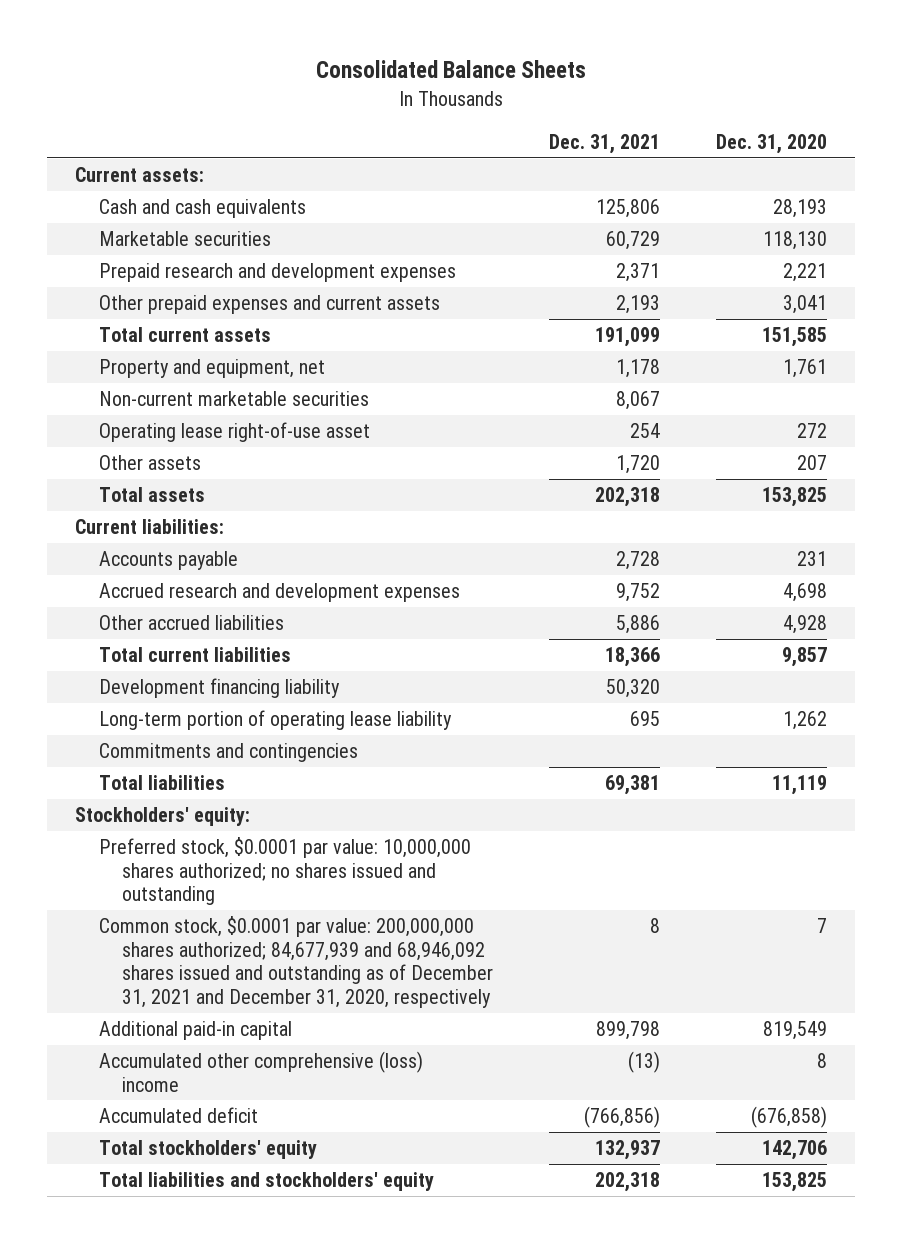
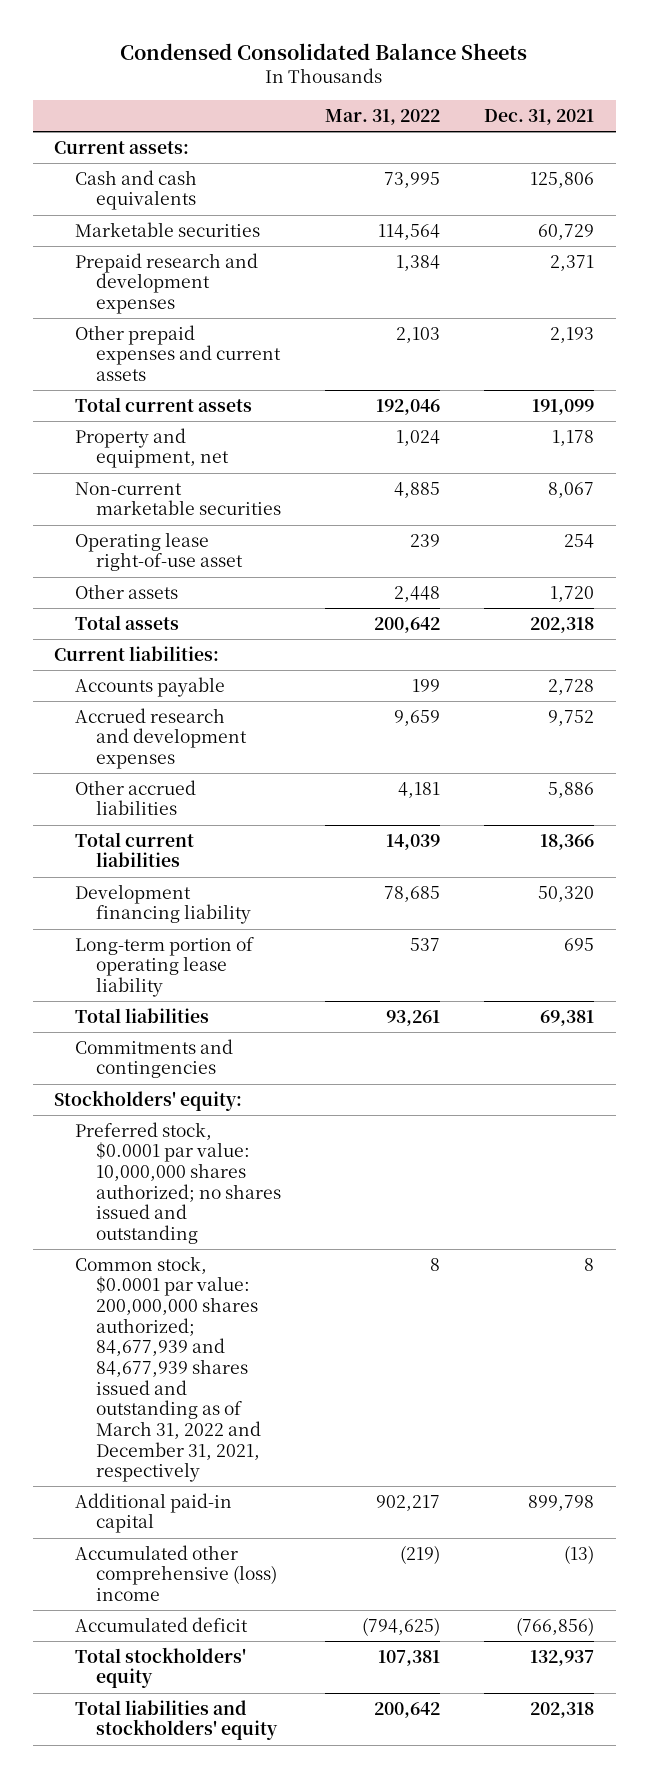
[316,60,587,79] Consolidated Balance Sheets -> [120,42,528,60] Condensed Consolidated Balance Sheets
[716,133,828,154] Dec. 31, 2020 -> none
none -> [324,109,440,126] Mar. 31, 2022
[98,743,358,763] Commitments and contingencies -> [75,1038,234,1079] Commitments and contingencies
[98,916,494,1008] Common stock, $0.0001 par value: 200,000,000 shares authorized; 84,677,939 and 68,946,092 shares issued and outstanding as of December 31, 2021 and December 31, 2020, respectively -> [75,1255,262,1483] Common stock, $0.0001 par value: 200,000,000 shares authorized; 84,677,939 and 84,677,939 shares issued and outstanding as of March 31, 2022 and December 31, 2021, respectively

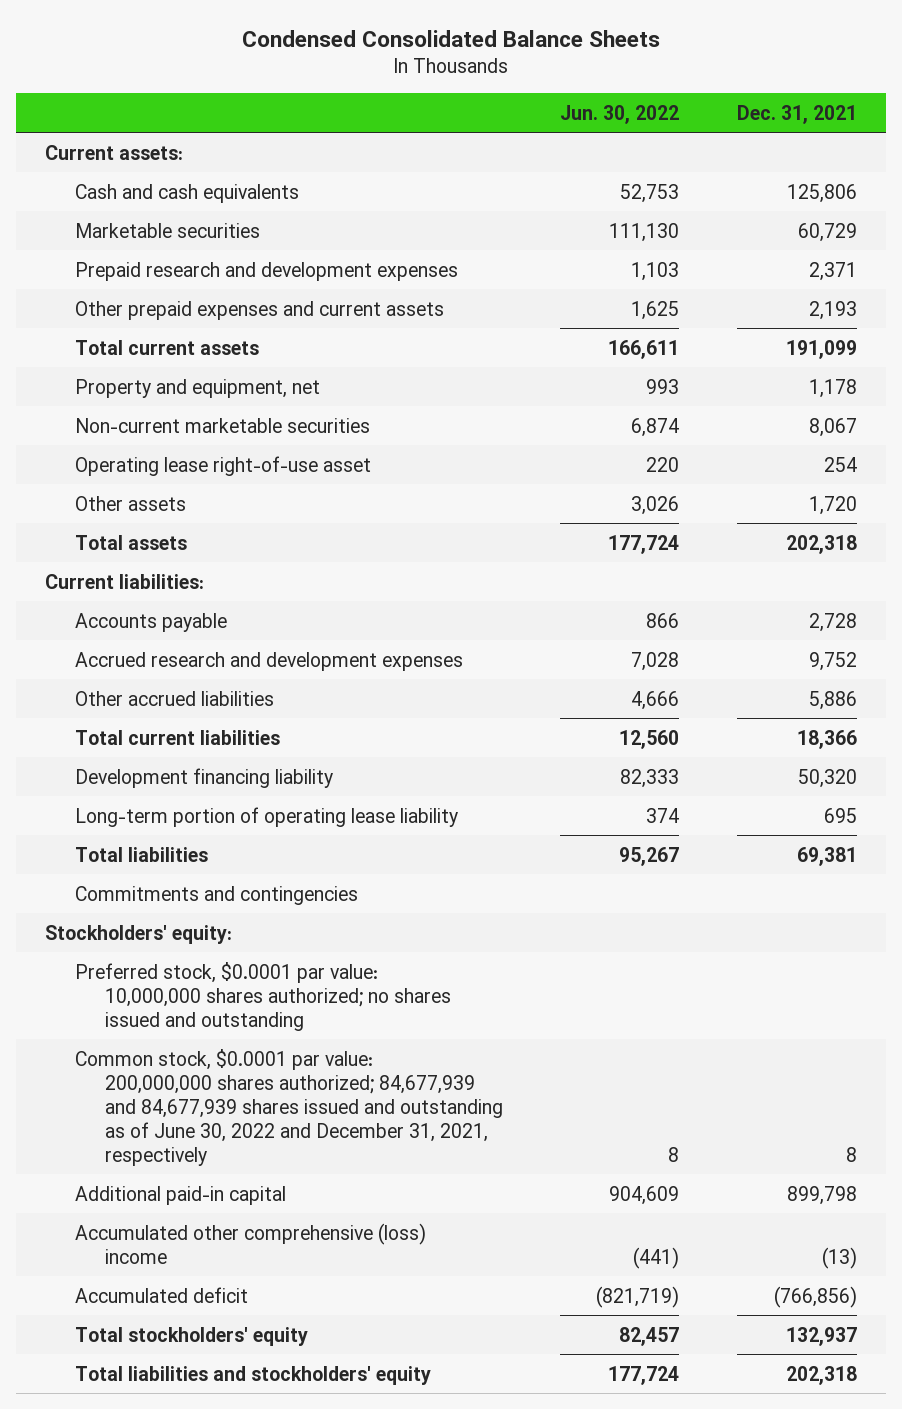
[324,109,440,126] Mar. 31, 2022 -> none
none -> [560,104,680,124] Jun. 30, 2022
[75,1255,262,1483] Common stock, $0.0001 par value: 200,000,000 shares authorized; 84,677,939 and 84,677,939 shares issued and outstanding as of March 31, 2022 and December 31, 2021, respectively -> [74,1048,503,1166] Common stock, $0.0001 par value: 200,000,000 shares authorized; 84,677,939 and 84,677,939 shares issued and outstanding as of June 30, 2022 and December 31, 2021, respectively

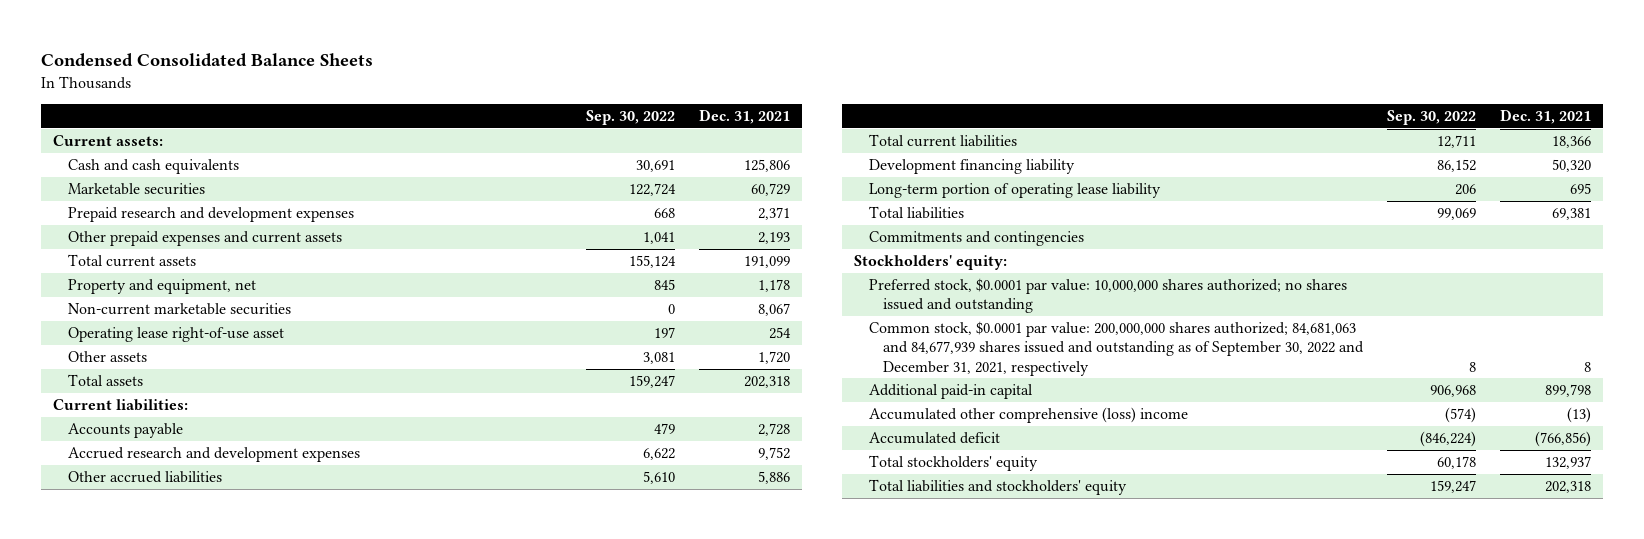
[560,104,680,124] Jun. 30, 2022 -> none
none -> [586,109,676,125] Sep. 30, 2022
[74,1048,503,1166] Common stock, $0.0001 par value: 200,000,000 shares authorized; 84,677,939 and 84,677,939 shares issued and outstanding as of June 30, 2022 and December 31, 2021, respectively -> [868,320,1365,376] Common stock, $0.0001 par value: 200,000,000 shares authorized; 84,681,063 and 84,677,939 shares issued and outstanding as of September 30, 2022 and December 31, 2021, respectively

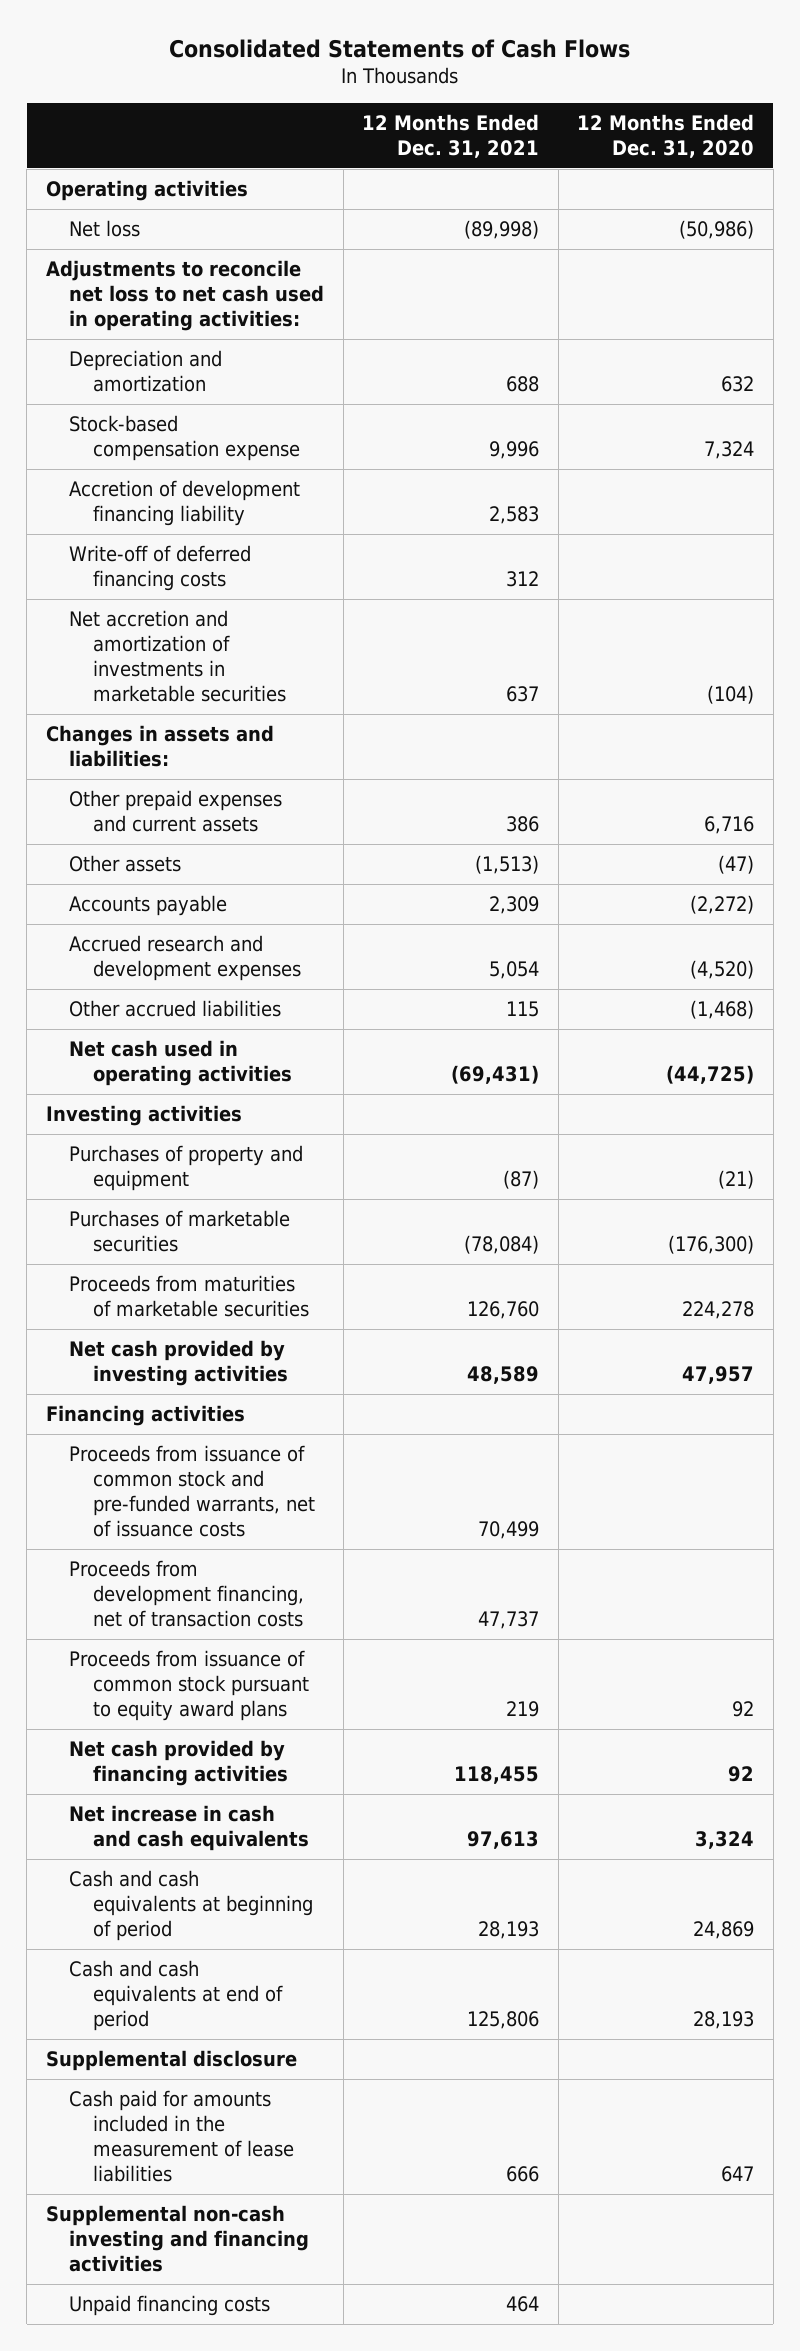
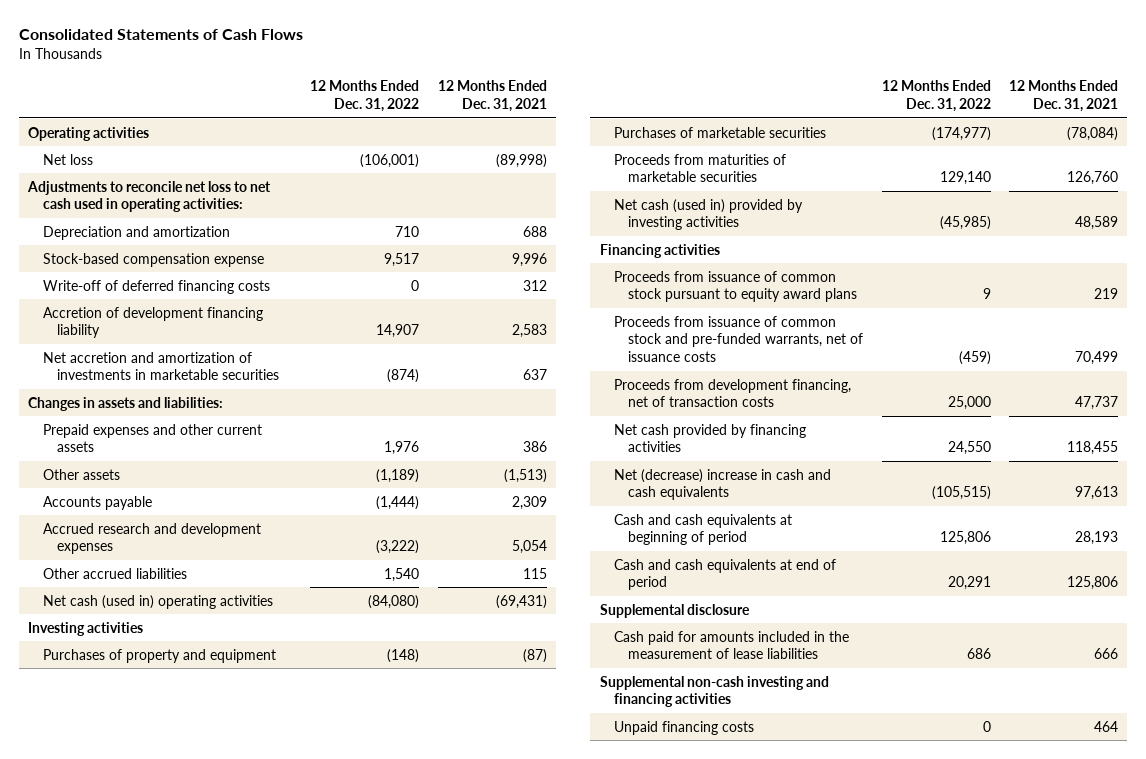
[577,113,755,158] 12 Months Ended Dec. 31, 2020 -> none
none -> [310,80,420,113] 12 Months Ended Dec. 31, 2022
[69,480,301,527] Accretion of development financing liability -> [42,306,263,339] Accretion of development financing liability
[69,790,283,833] Other prepaid expenses and current assets -> [42,423,262,453] Prepaid expenses and other current assets
[69,1040,293,1087] Net cash used in operating activities -> [42,594,273,609] Net cash (used in) operating activities
[69,1340,289,1387] Net cash provided by investing activities -> [613,198,803,231] Net cash (used in) provided by investing activities
[69,1650,310,1721] Proceeds from issuance of common stock pursuant to equity award plans -> [613,270,858,303] Proceeds from issuance of common stock pursuant to equity award plans
[69,1805,310,1852] Net increase in cash and cash equivalents -> [613,468,831,501] Net (decrease) increase in cash and cash equivalents

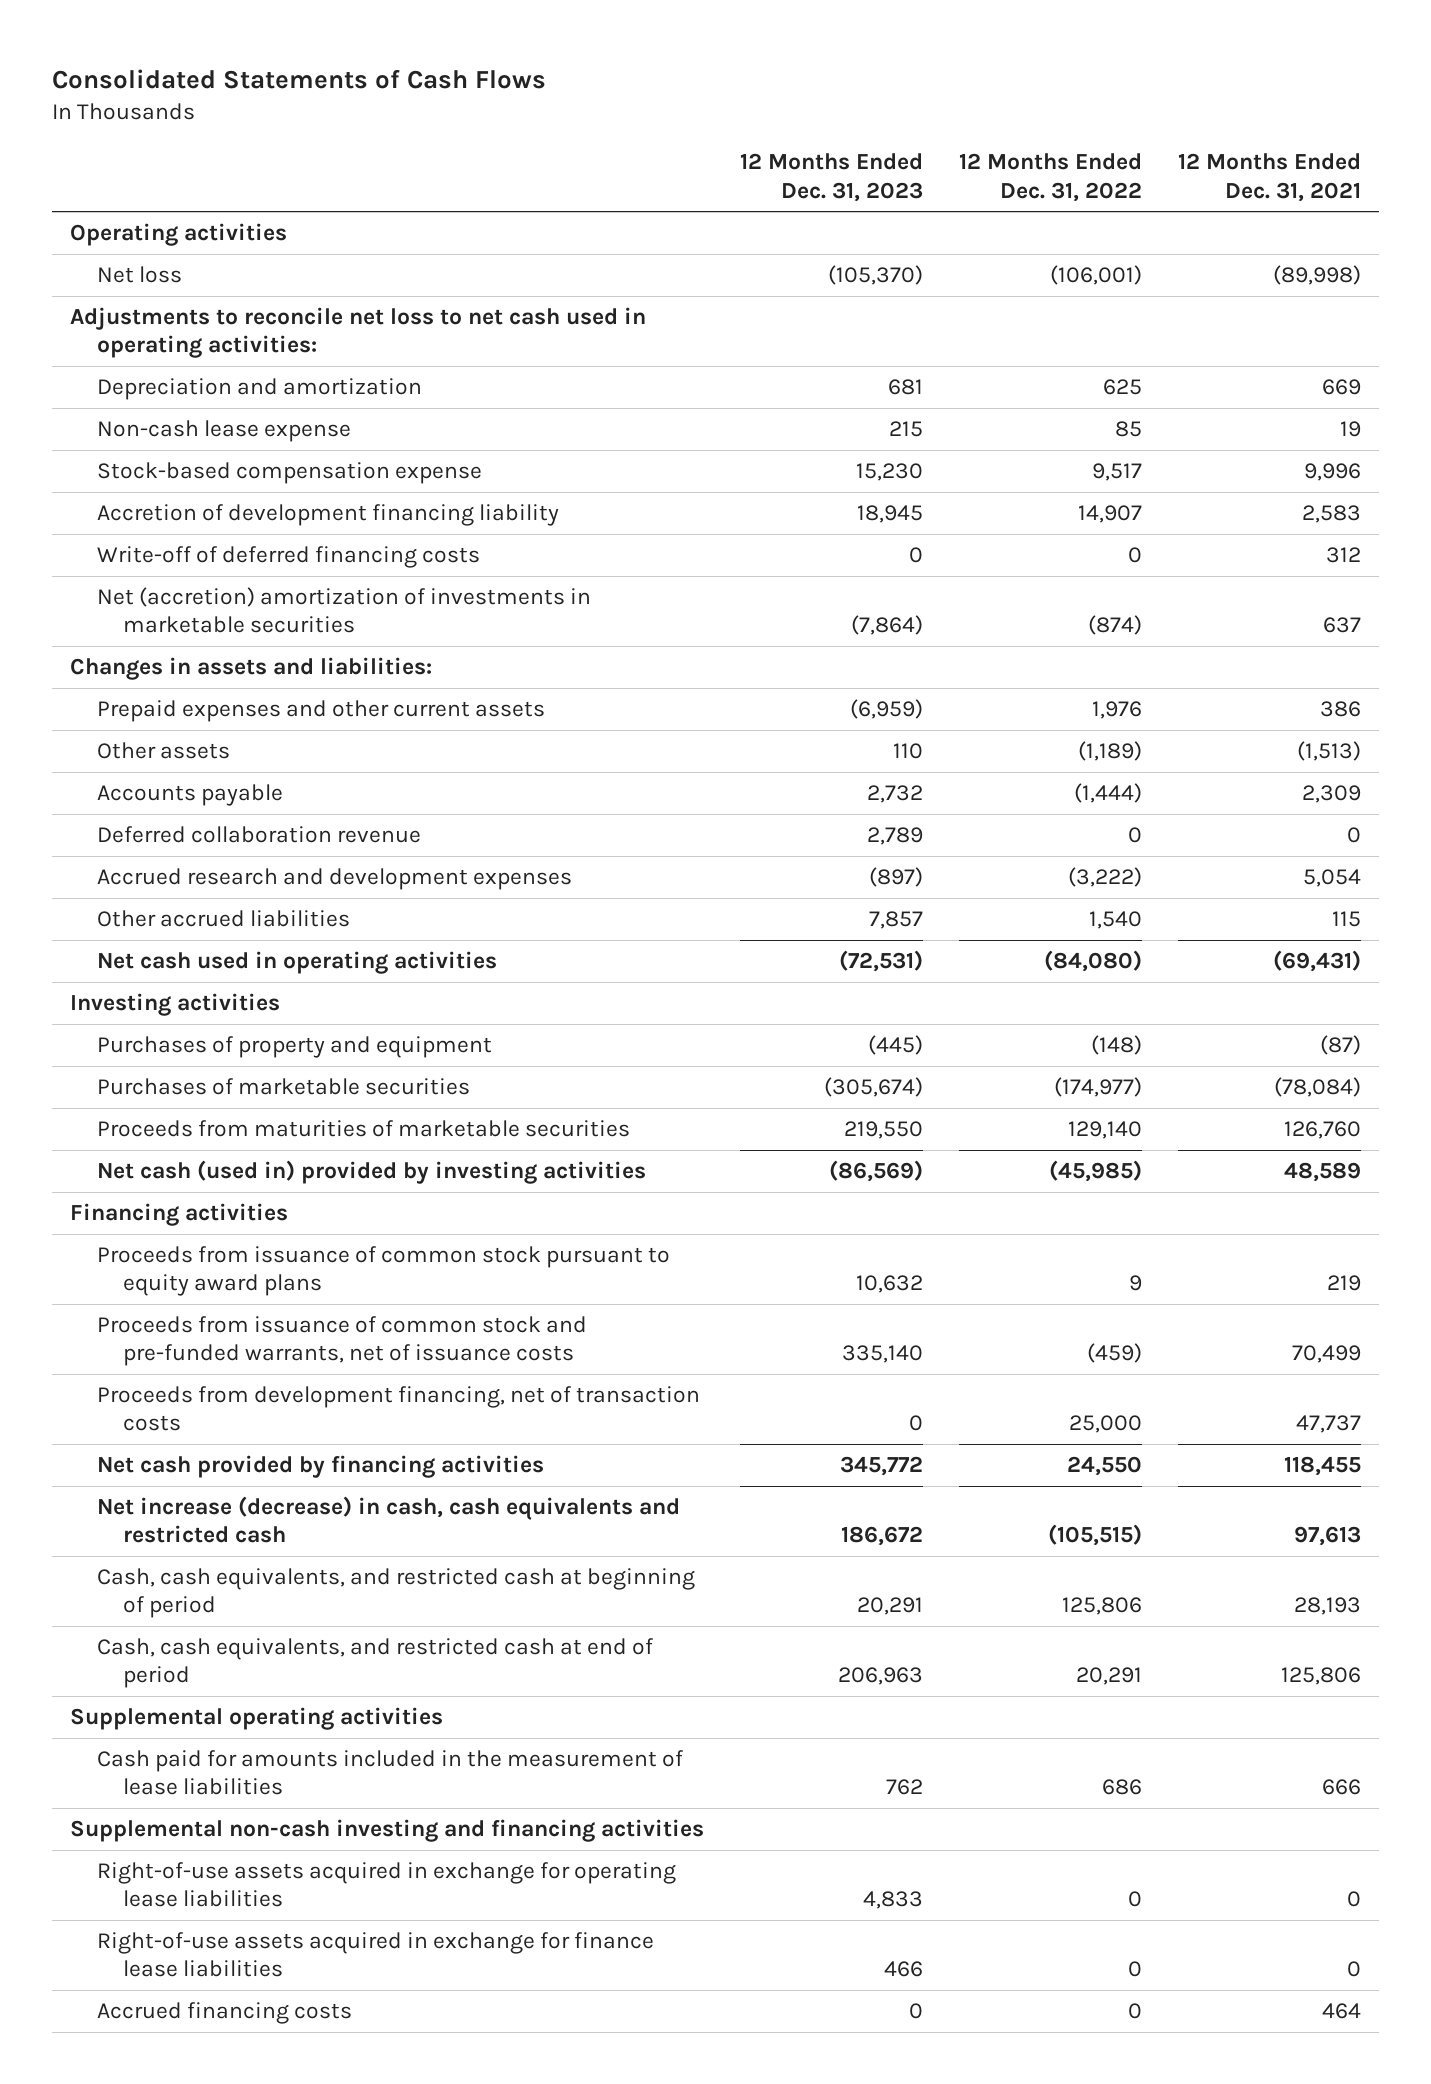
none -> [740,153,924,202] 12 Months Ended Dec. 31, 2023
[395,225,420,237] 710 -> [1102,378,1142,395] 625
[522,225,547,237] 688 -> [1321,378,1361,395] 669
none -> [96,419,351,442] Non-cash lease expense
[42,279,270,294] Write-off of deferred financing costs -> [96,545,480,568] Write-off of deferred financing costs
[42,351,279,381] Net accretion and amortization of investments in marketable securities -> [96,586,591,634] Net (accretion) amortization of investments in marketable securities
none -> [96,825,421,843] Deferred collaboration revenue
[42,594,273,609] Net cash (used in) operating activities -> [96,950,497,974] Net cash used in operating activities
[599,603,750,618] Supplemental disclosure -> none
[613,468,831,501] Net (decrease) increase in cash and cash equivalents -> [96,1495,680,1544] Net increase (decrease) in cash, cash equivalents and restricted cash
[613,513,792,546] Cash and cash equivalents at beginning of period -> [96,1567,695,1619] Cash, cash equivalents, and restricted cash at beginning of period
[613,558,836,591] Cash and cash equivalents at end of period -> [96,1637,653,1689] Cash, cash equivalents, and restricted cash at end of period
none -> [70,1706,444,1730] Supplemental operating activities
none -> [96,1861,676,1908] Right-of-use assets acquired in exchange for operating lease liabilities
none -> [96,1931,654,1978] Right-of-use assets acquired in exchange for finance lease liabilities
[613,720,754,735] Unpaid financing costs -> [96,2001,352,2024] Accrued financing costs

